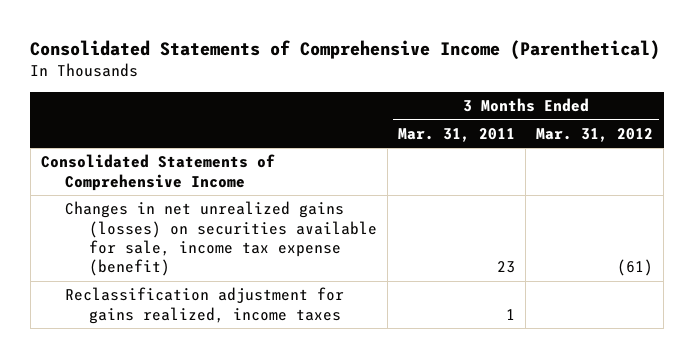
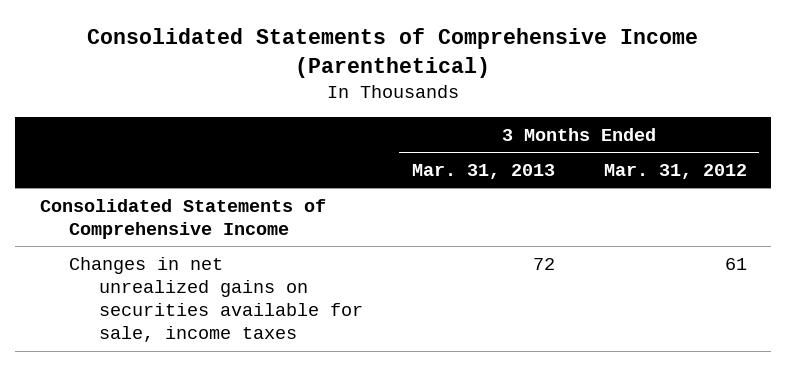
[398,127,516,142] Mar. 31, 2011 -> none
none -> [411,163,555,179] Mar. 31, 2013
[64,287,344,324] Reclassification adjustment for gains realized, income taxes -> none
[64,201,377,277] Changes in net unrealized gains (losses) on securities available for sale, income tax expense (benefit) -> [69,256,363,343] Changes in net unrealized gains on securities available for sale, income taxes
[617,259,654,277] (61) -> [724,257,747,270] 61

